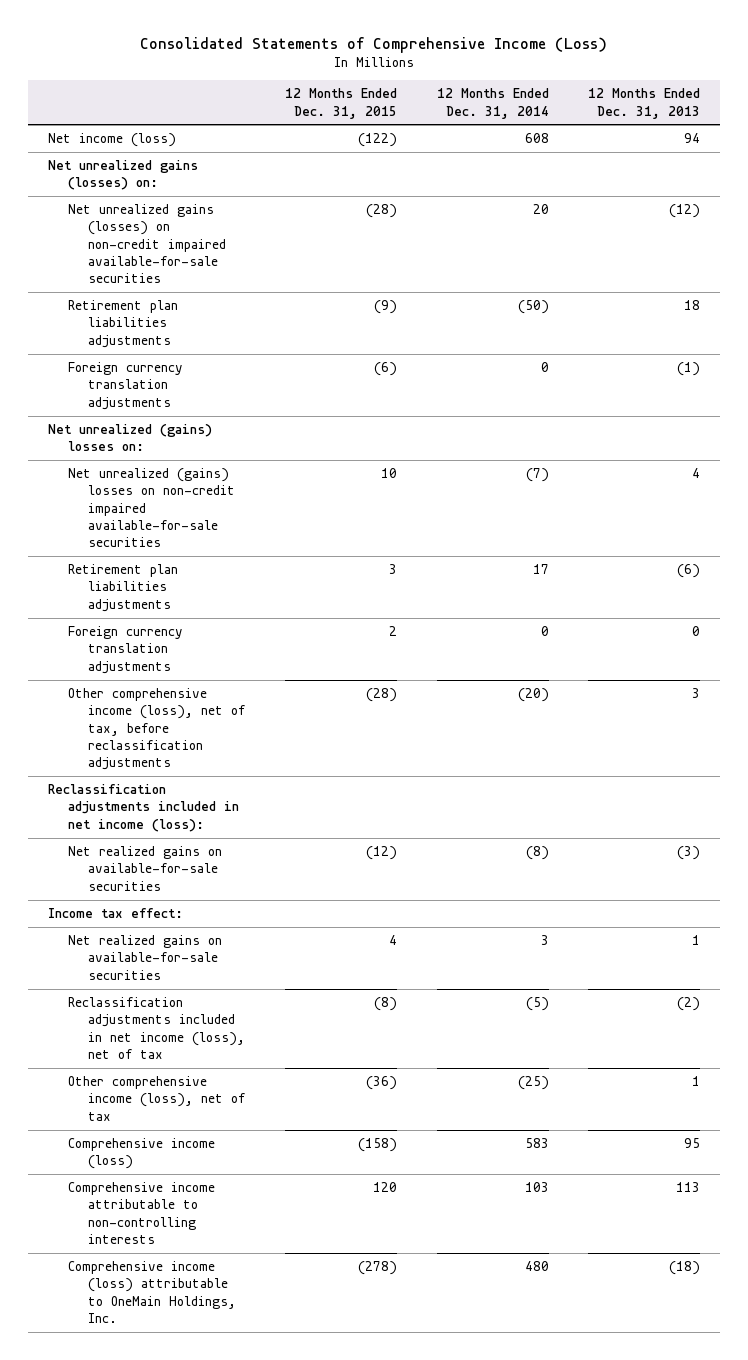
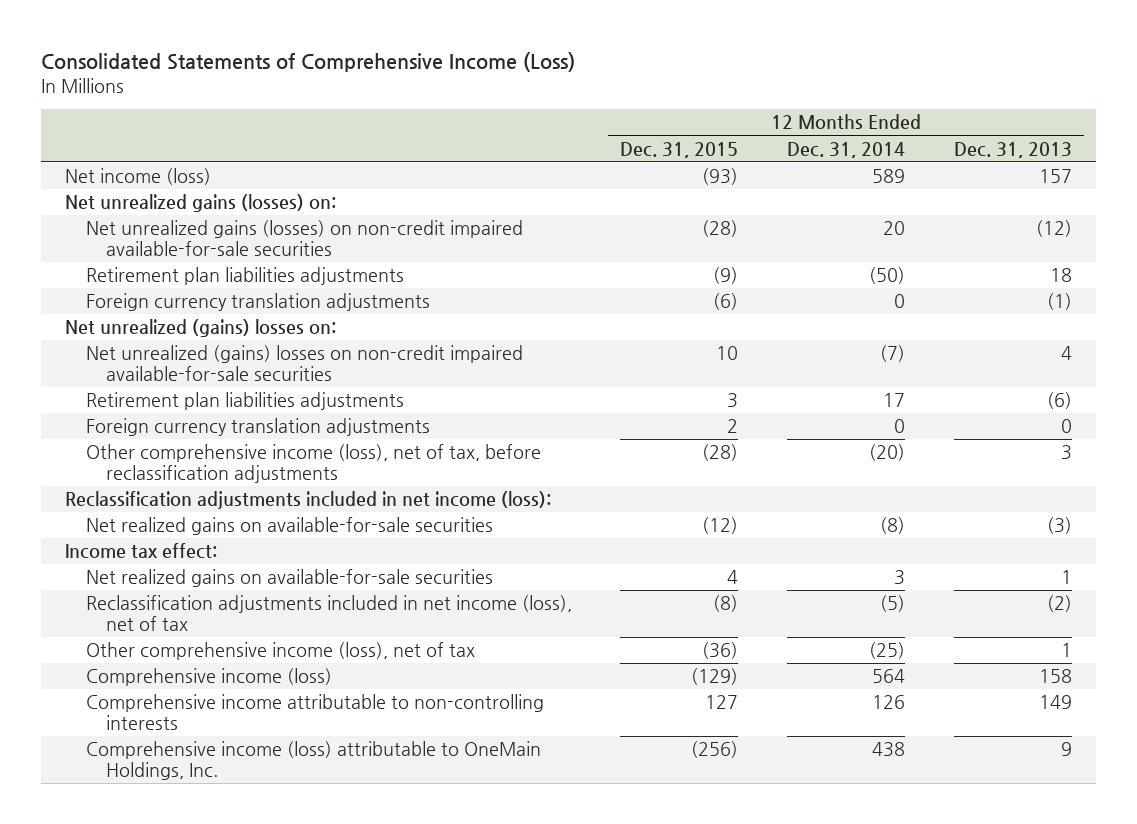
[357,133,397,148] (122) -> [702,168,739,186] (93)
[524,133,549,144] 608 -> [872,169,906,184] 589
[684,133,701,144] 94 -> [1038,169,1072,184] 157
[357,1138,397,1153] (158) -> [691,668,739,686] (129)
[524,1138,549,1149] 583 -> [872,669,906,684] 564
[684,1138,701,1149] 95 -> [1038,669,1072,684] 158
[372,1182,397,1193] 120 -> [705,695,739,710] 127
[524,1182,549,1193] 103 -> [872,695,906,710] 126
[676,1182,701,1193] 113 -> [1038,695,1072,710] 149
[357,1261,397,1276] (278) -> [691,741,739,759] (256)
[524,1261,549,1272] 480 -> [872,742,906,758] 438
[669,1261,701,1276] (18) -> [1060,742,1072,757] 9

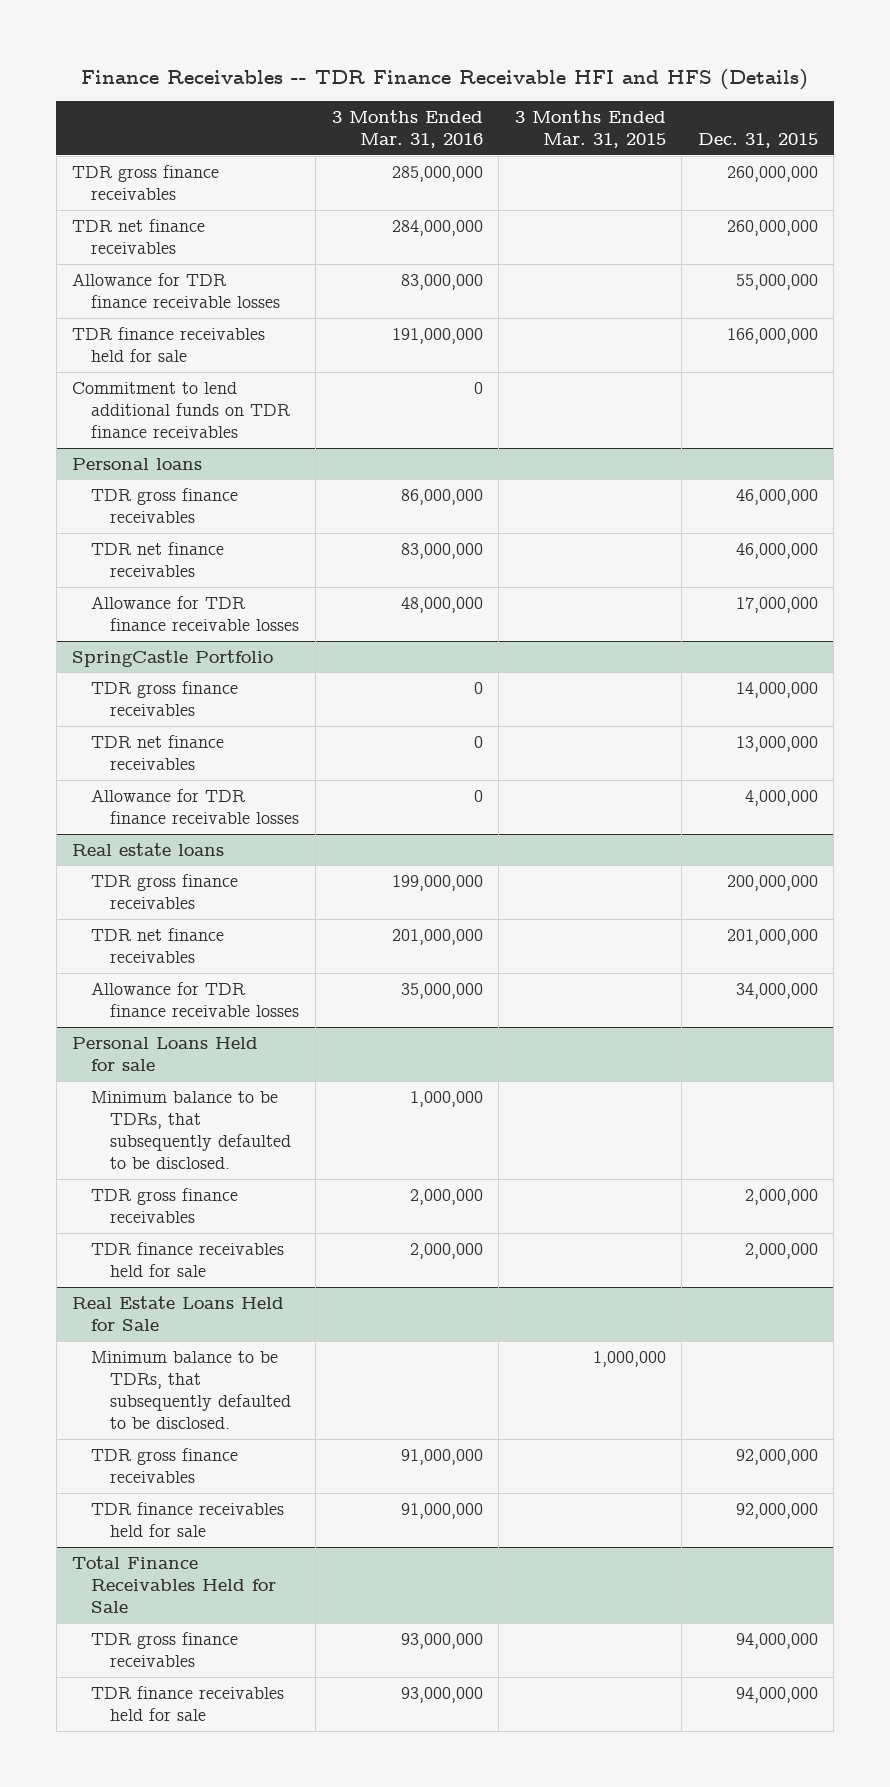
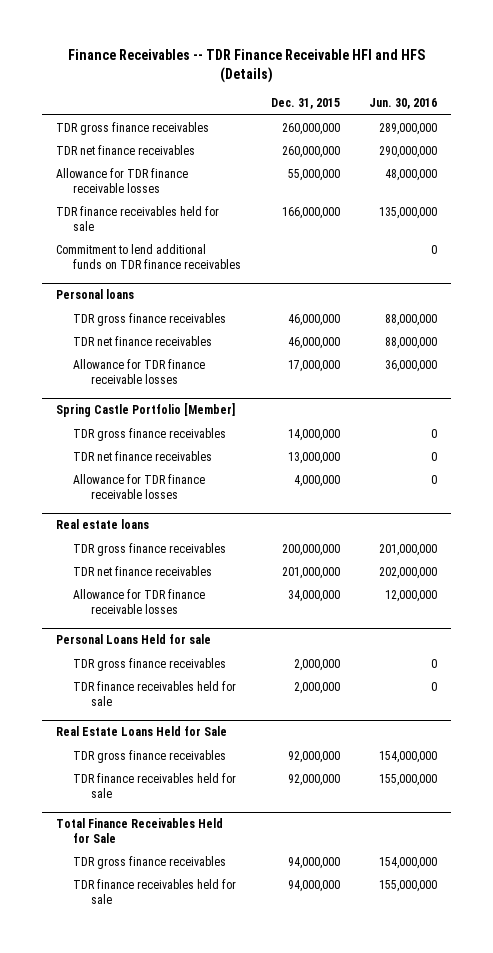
[331,110,483,149] 3 Months Ended Mar. 31, 2016 -> none
[514,110,666,149] 3 Months Ended Mar. 31, 2015 -> none
none -> [368,98,437,110] Jun. 30, 2016
[72,649,274,667] SpringCastle Portfolio -> [56,403,236,418] Spring Castle Portfolio [Member]
[91,1090,292,1169] Minimum balance to be TDRs, that subsequently defaulted to be disclosed. -> none
[91,1350,292,1429] Minimum balance to be TDRs, that subsequently defaulted to be disclosed. -> none

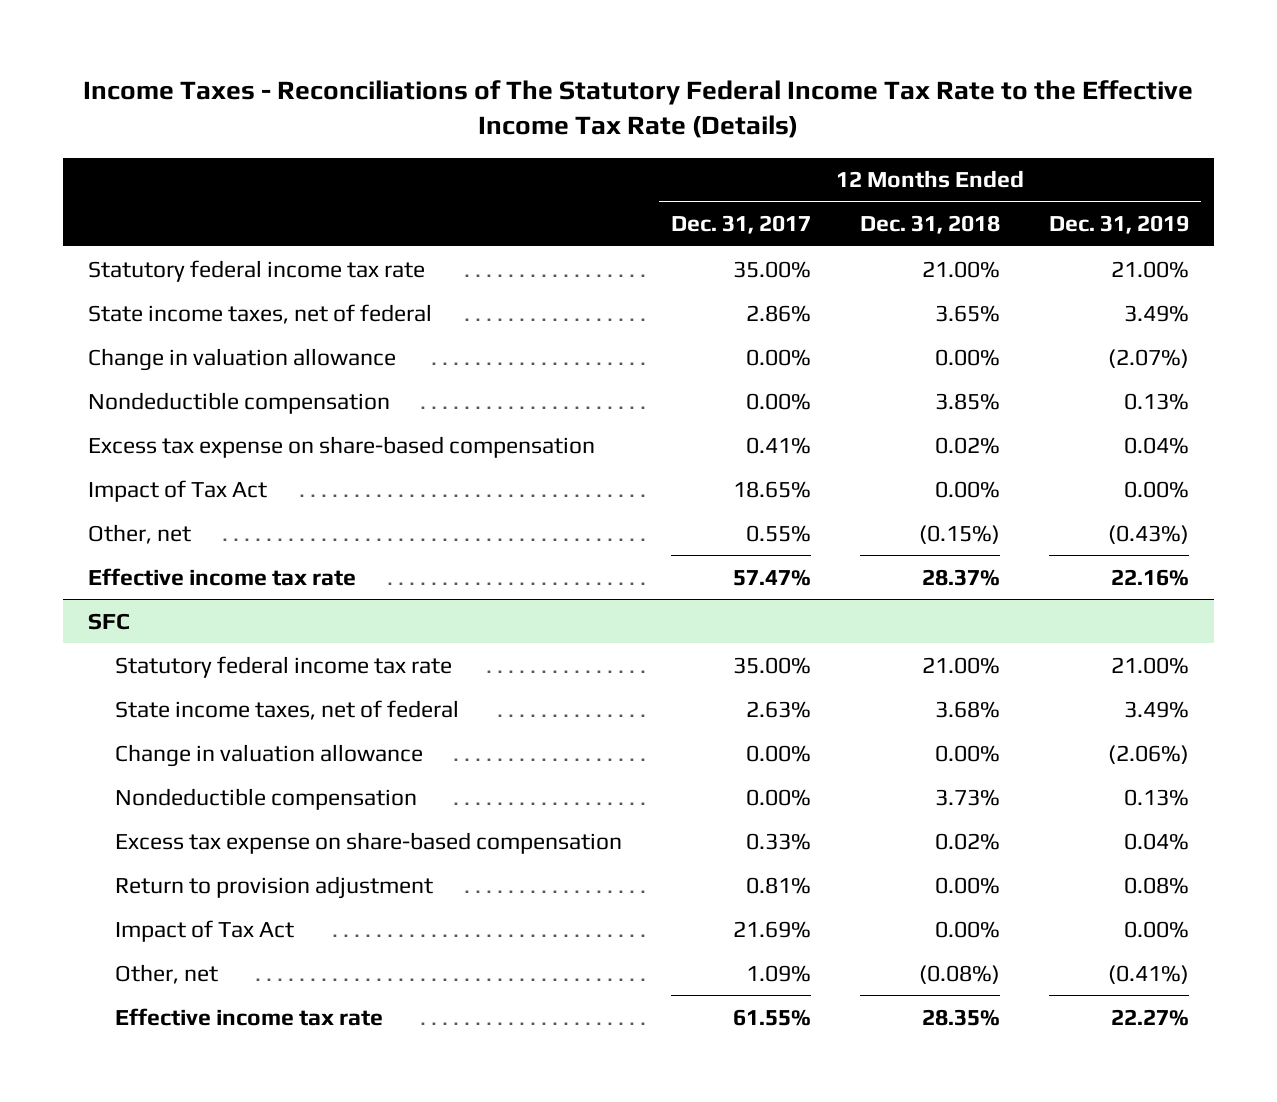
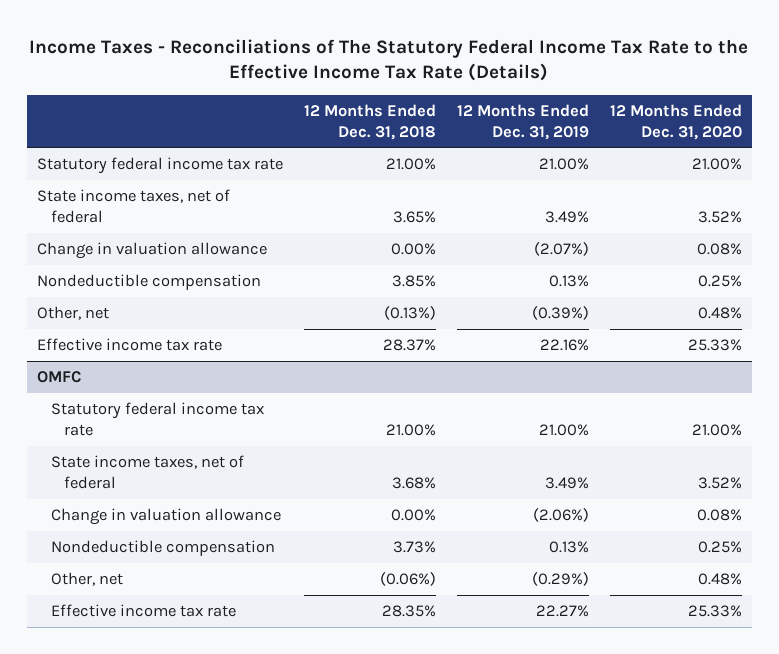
[671,215,812,235] Dec. 31, 2017 -> none
none -> [609,104,742,140] 12 Months Ended Dec. 31, 2020
[87,435,595,458] Excess tax expense on share-based compensation -> none
[87,479,267,502] Impact of Tax Act -> none
[919,524,1001,544] (0.15%) -> [384,306,437,321] (0.13%)
[1108,524,1190,544] (0.43%) -> [531,306,589,321] (0.39%)
[87,612,130,630] SFC -> none
none -> [37,371,82,384] OMFC
[114,831,622,854] Excess tax expense on share-based compensation -> none
[114,875,433,899] Return to provision adjustment -> none
[114,919,294,942] Impact of Tax Act -> none
[919,964,1001,984] (0.08%) -> [380,572,437,587] (0.06%)
[1108,964,1190,984] (0.41%) -> [531,572,589,587] (0.29%)

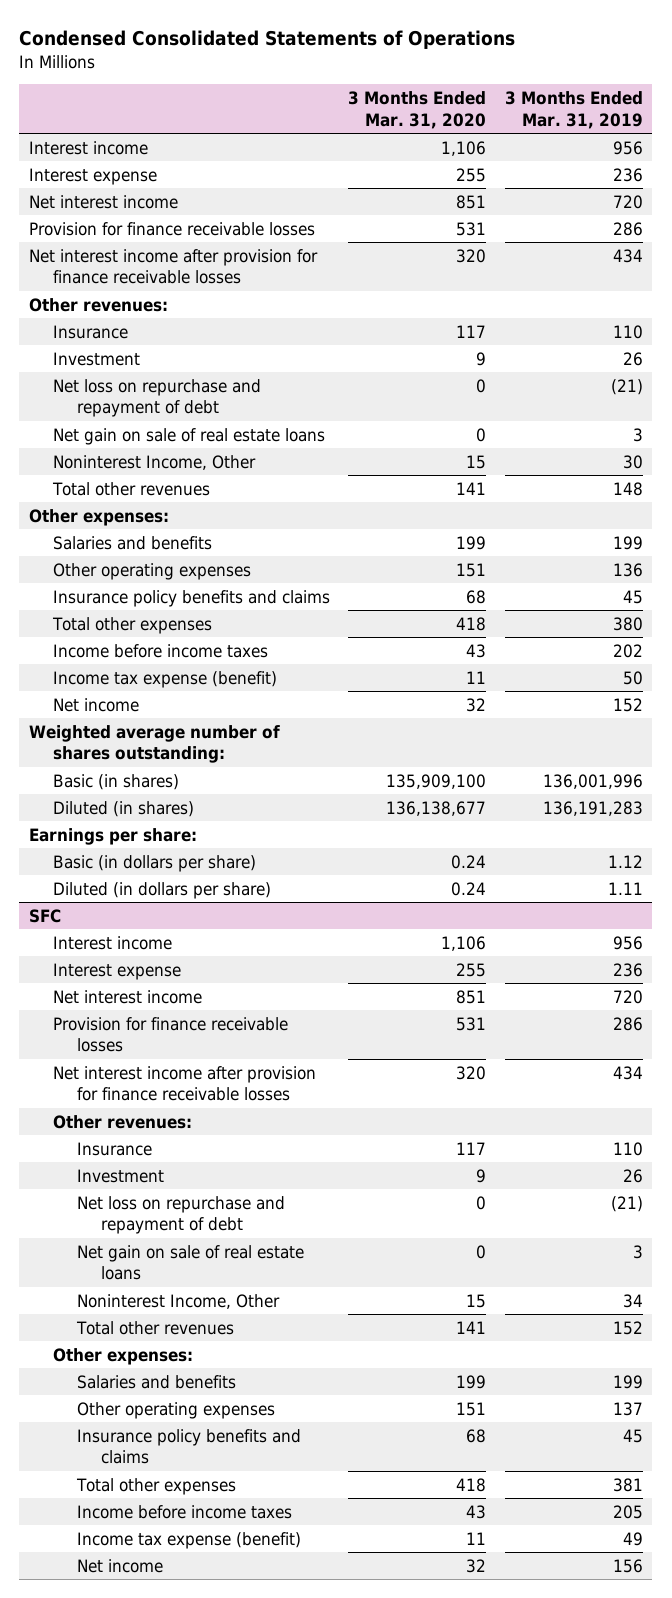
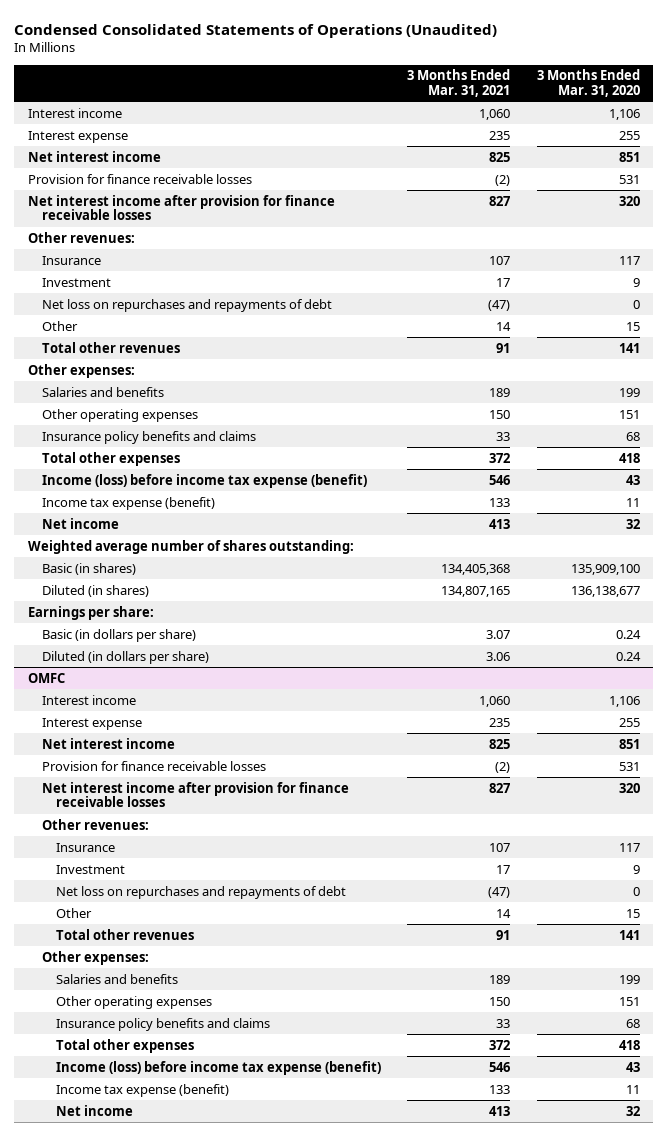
[19,30,516,50] Condensed Consolidated Statements of Operations -> [14,23,498,38] Condensed Consolidated Statements of Operations (Unaudited)
[504,91,643,129] 3 Months Ended Mar. 31, 2019 -> none
none -> [407,69,511,98] 3 Months Ended Mar. 31, 2021
[52,427,325,445] Net gain on sale of real estate loans -> none
[52,378,261,418] Net loss on repurchase and repayment of debt -> [41,298,332,312] Net loss on repurchases and repayments of debt
[52,454,256,470] Noninterest Income, Other -> [41,320,78,331] Other
[52,643,268,658] Income before income taxes -> [41,473,367,488] Income (loss) before income tax expense (benefit)
[28,908,61,923] SFC -> none
none -> [27,672,65,683] OMFC
[76,1244,304,1281] Net gain on sale of real estate loans -> none
[76,1195,285,1235] Net loss on repurchase and repayment of debt -> [56,885,347,899] Net loss on repurchases and repayments of debt
[76,1293,280,1309] Noninterest Income, Other -> [56,907,93,918] Other
[76,1504,292,1519] Income before income taxes -> [56,1060,382,1075] Income (loss) before income tax expense (benefit)

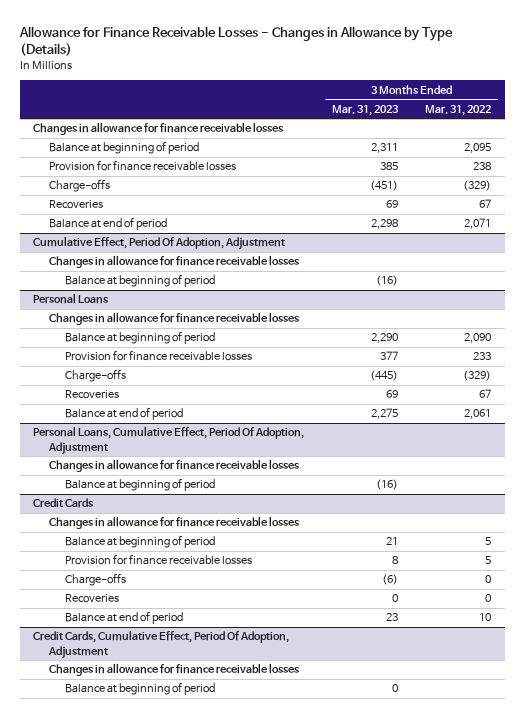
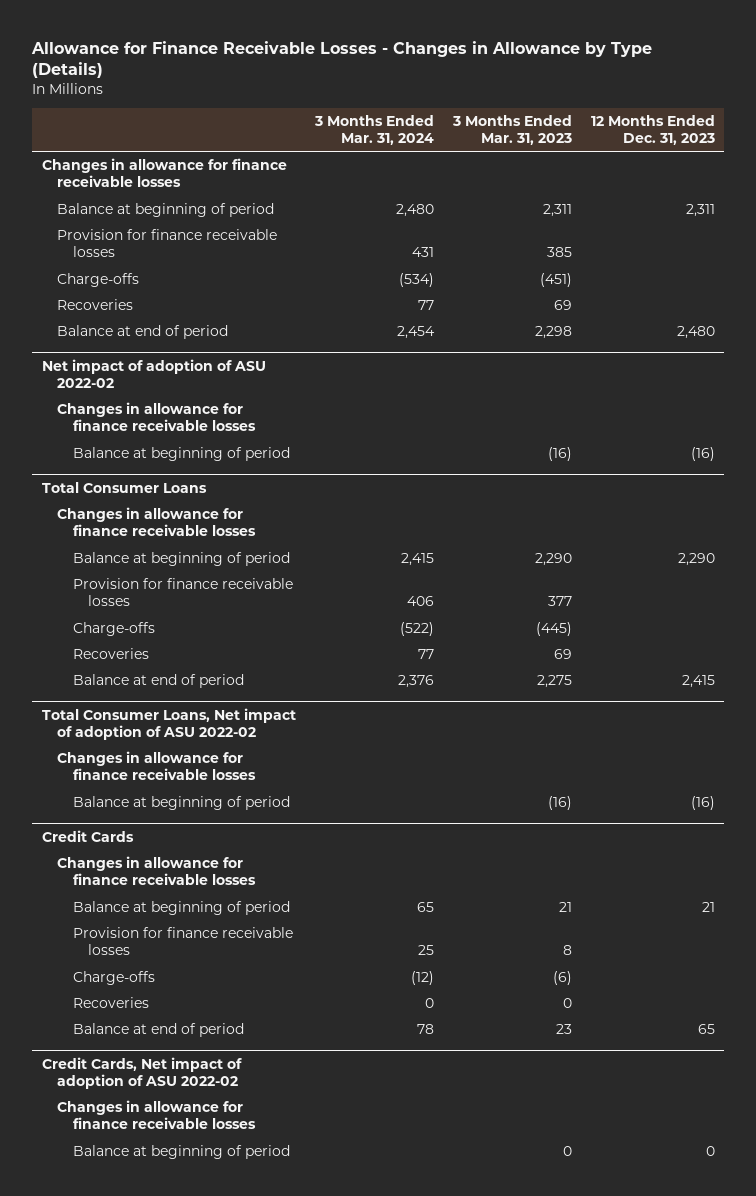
[425,104,492,116] Mar. 31, 2022 -> none
none -> [313,114,434,145] 3 Months Ended Mar. 31, 2024
none -> [590,114,715,145] 12 Months Ended Dec. 31, 2023
[33,236,286,251] Cumulative Effect, Period Of Adoption, Adjustment -> [41,358,266,389] Net impact of adoption of ASU 2022-02
[33,293,110,305] Personal Loans -> [41,481,207,493] Total Consumer Loans
[33,426,305,455] Personal Loans, Cumulative Effect, Period Of Adoption, Adjustment -> none
none -> [41,707,296,741] Total Consumer Loans, Net impact of adoption of ASU 2022-02
[33,630,290,659] Credit Cards, Cumulative Effect, Period Of Adoption, Adjustment -> none
none -> [41,1056,242,1090] Credit Cards, Net impact of adoption of ASU 2022-02

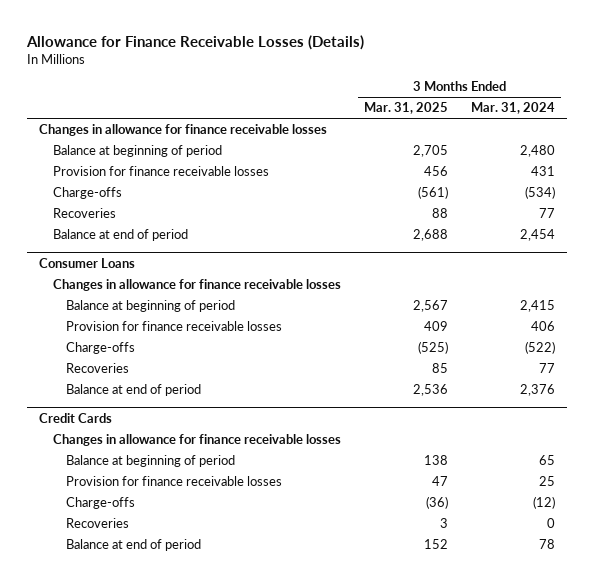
[31,40,653,79] Allowance for Finance Receivable Losses - Changes in Allowance by Type (Details) -> [26,34,365,50] Allowance for Finance Receivable Losses (Details)
[451,114,572,145] 3 Months Ended Mar. 31, 2023 -> none
[590,114,715,145] 12 Months Ended Dec. 31, 2023 -> none
none -> [363,102,448,115] Mar. 31, 2025
[41,358,266,389] Net impact of adoption of ASU 2022-02 -> none
[57,402,256,432] Changes in allowance for finance receivable losses -> none
[72,447,290,462] Balance at beginning of period -> none
[41,481,207,493] Total Consumer Loans -> [39,257,136,268] Consumer Loans
[41,707,296,741] Total Consumer Loans, Net impact of adoption of ASU 2022-02 -> none
[57,751,256,781] Changes in allowance for finance receivable losses -> none
[72,796,290,811] Balance at beginning of period -> none
[41,1056,242,1090] Credit Cards, Net impact of adoption of ASU 2022-02 -> none
[57,1100,256,1130] Changes in allowance for finance receivable losses -> none
[72,1145,290,1160] Balance at beginning of period -> none

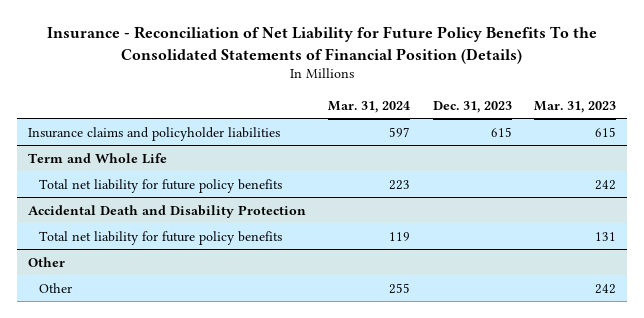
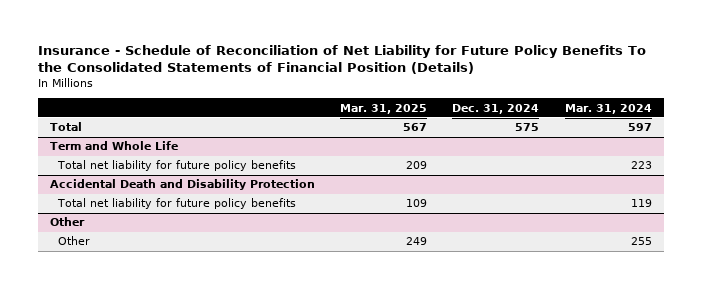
[47,26,598,64] Insurance - Reconciliation of Net Liability for Future Policy Benefits To the Consolidated Statements of Financial Position (Details) -> [37,44,646,75] Insurance - Schedule of Reconciliation of Net Liability for Future Policy Benefits To the Consolidated Statements of Financial Position (Details)
[432,100,512,113] Dec. 31, 2023 -> none
[533,100,616,113] Mar. 31, 2023 -> none
none -> [340,103,428,114] Mar. 31, 2025
none -> [452,103,540,114] Dec. 31, 2024
[28,126,281,141] Insurance claims and policyholder liabilities -> [50,122,83,132] Total

